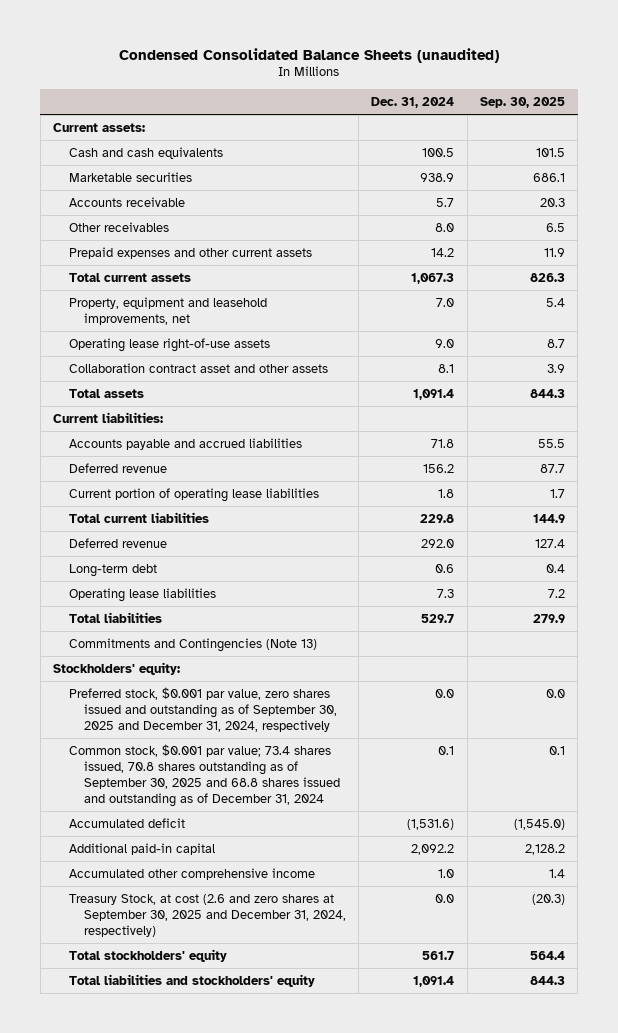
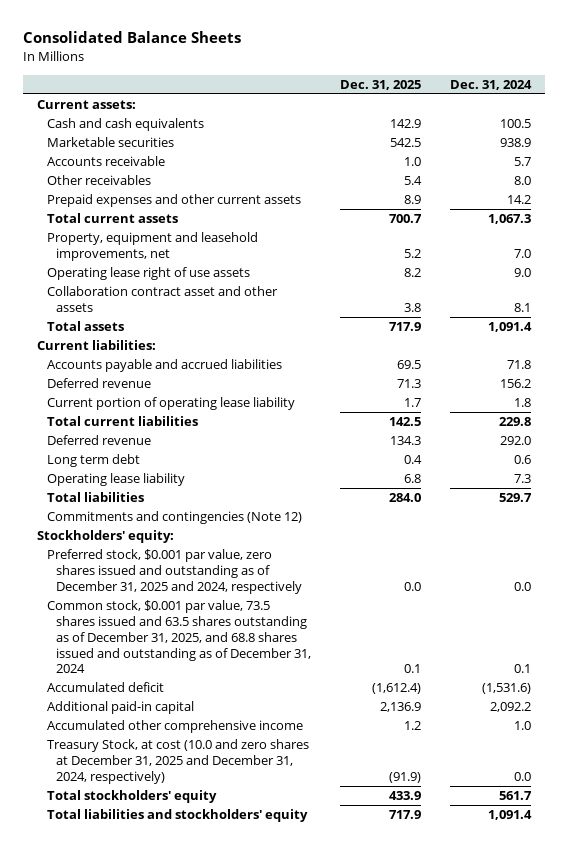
[119,47,500,63] Condensed Consolidated Balance Sheets (unaudited) -> [22,31,241,44] Consolidated Balance Sheets
[480,96,566,108] Sep. 30, 2025 -> none
none -> [339,79,421,90] Dec. 31, 2025
[68,337,270,352] Operating lease right-of-use assets -> [46,267,250,281] Operating lease right of use assets
[68,487,319,502] Current portion of operating lease liabilities -> [46,397,295,411] Current portion of operating lease liability
[68,563,157,577] Long-term debt -> [46,454,140,468] Long term debt
[68,587,216,602] Operating lease liabilities -> [46,473,185,487] Operating lease liability
[68,637,317,652] Commitments and Contingencies (Note 13) -> [46,511,302,525] Commitments and contingencies (Note 12)
[68,686,337,732] Preferred stock, $0.001 par value, zero shares issued and outstanding as of September 30, 2025 and December 31, 2024, respectively -> [46,549,302,594] Preferred stock, $0.001 par value, zero shares issued and outstanding as of December 31, 2025 and 2024, respectively
[68,743,340,807] Common stock, $0.001 par value; 73.4 shares issued, 70.8 shares outstanding as of September 30, 2025 and 68.8 shares issued and outstanding as of December 31, 2024 -> [46,600,311,674] Common stock, $0.001 par value, 73.5 shares issued and 63.5 shares outstanding as of December 31, 2025, and 68.8 shares issued and outstanding as of December 31, 2024
[68,893,346,937] Treasury Stock, at cost (2.6 and zero shares at September 30, 2025 and December 31, 2024, respectively) -> [46,739,309,784] Treasury Stock, at cost (10.0 and zero shares at December 31, 2025 and December 31, 2024, respectively)

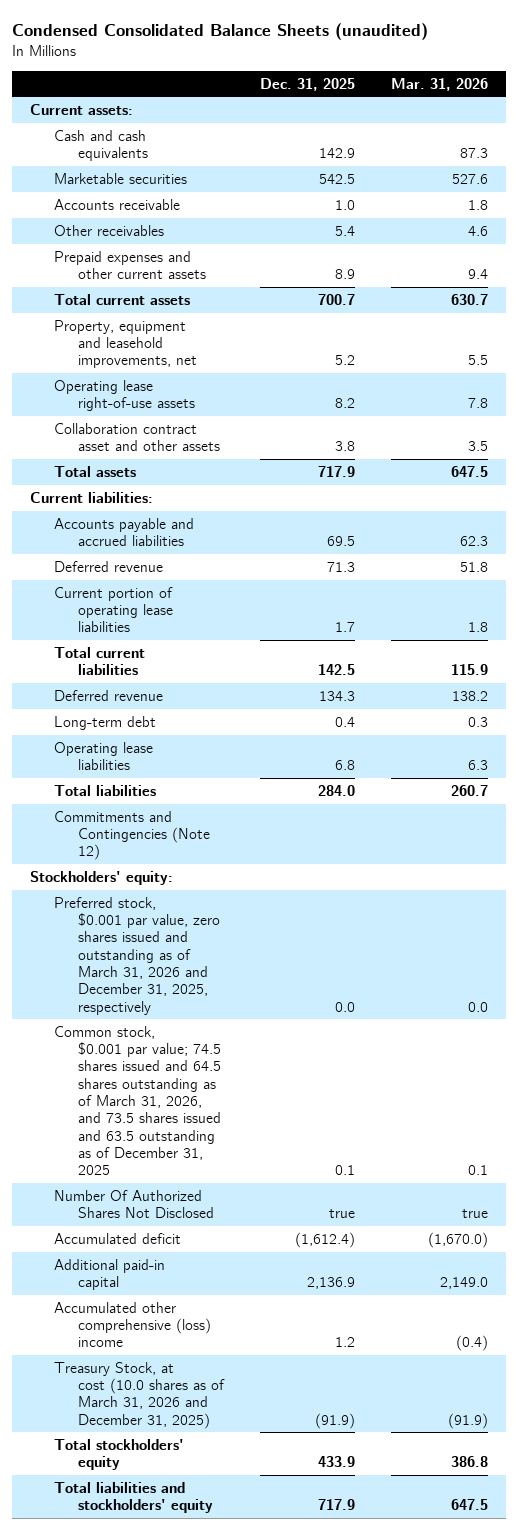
[22,31,241,44] Consolidated Balance Sheets -> [12,22,429,40] Condensed Consolidated Balance Sheets (unaudited)
[449,79,532,90] Dec. 31, 2024 -> none
none -> [390,77,488,91] Mar. 31, 2026
[46,267,250,281] Operating lease right of use assets -> [54,379,196,412] Operating lease right-of-use assets
[46,397,295,411] Current portion of operating lease liability -> [54,586,174,633] Current portion of operating lease liabilities
[46,454,140,468] Long term debt -> [54,715,157,730] Long-term debt
[46,473,185,487] Operating lease liability -> [54,741,154,771] Operating lease liabilities
[46,511,302,525] Commitments and contingencies (Note 12) -> [54,810,211,861] Commitments and Contingencies (Note 12)
[46,549,302,594] Preferred stock, $0.001 par value, zero shares issued and outstanding as of December 31, 2025 and 2024, respectively -> [54,896,221,1015] Preferred stock, $0.001 par value, zero shares issued and outstanding as of March 31, 2026 and December 31, 2025, respectively
[46,600,311,674] Common stock, $0.001 par value, 73.5 shares issued and 63.5 shares outstanding as of December 31, 2025, and 68.8 shares issued and outstanding as of December 31, 2024 -> [54,1025,222,1176] Common stock, $0.001 par value; 74.5 shares issued and 64.5 shares outstanding as of March 31, 2026, and 73.5 shares issued and 63.5 outstanding as of December 31, 2025
none -> [54,1189,215,1219] Number Of Authorized Shares Not Disclosed
[46,720,303,734] Accumulated other comprehensive income -> [54,1301,212,1348] Accumulated other comprehensive (loss) income
[46,739,309,784] Treasury Stock, at cost (10.0 and zero shares at December 31, 2025 and December 31, 2024, respectively) -> [54,1361,226,1429] Treasury Stock, at cost (10.0 shares as of March 31, 2026 and December 31, 2025)

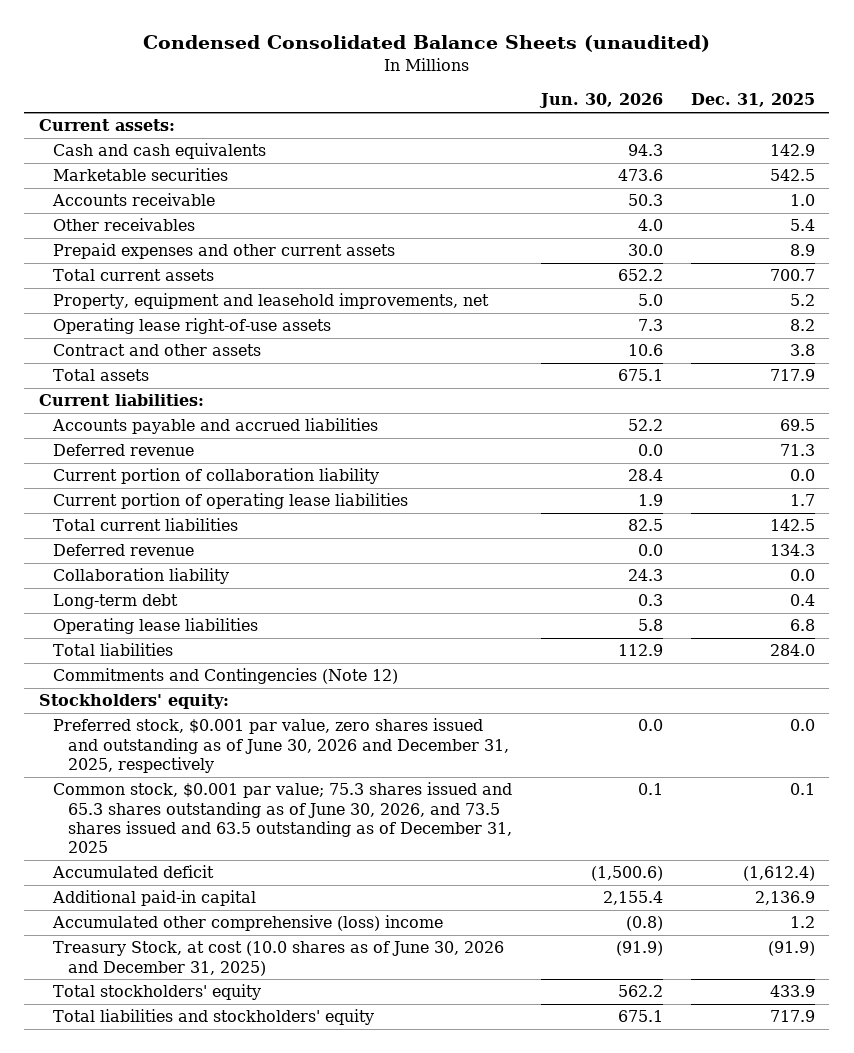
[390,77,488,91] Mar. 31, 2026 -> none
none -> [538,93,663,109] Jun. 30, 2026
[54,422,221,452] Collaboration contract asset and other assets -> [53,344,262,357] Contract and other assets
none -> [53,468,380,485] Current portion of collaboration liability
none -> [53,568,230,585] Collaboration liability
[54,1189,215,1219] Number Of Authorized Shares Not Disclosed -> none
[54,896,221,1015] Preferred stock, $0.001 par value, zero shares issued and outstanding as of March 31, 2026 and December 31, 2025, respectively -> [53,718,510,774] Preferred stock, $0.001 par value, zero shares issued and outstanding as of June 30, 2026 and December 31, 2025, respectively
[54,1025,222,1176] Common stock, $0.001 par value; 74.5 shares issued and 64.5 shares outstanding as of March 31, 2026, and 73.5 shares issued and 63.5 outstanding as of December 31, 2025 -> [53,782,513,854] Common stock, $0.001 par value; 75.3 shares issued and 65.3 shares outstanding as of June 30, 2026, and 73.5 shares issued and 63.5 outstanding as of December 31, 2025
[54,1361,226,1429] Treasury Stock, at cost (10.0 shares as of March 31, 2026 and December 31, 2025) -> [53,941,505,976] Treasury Stock, at cost (10.0 shares as of June 30, 2026 and December 31, 2025)

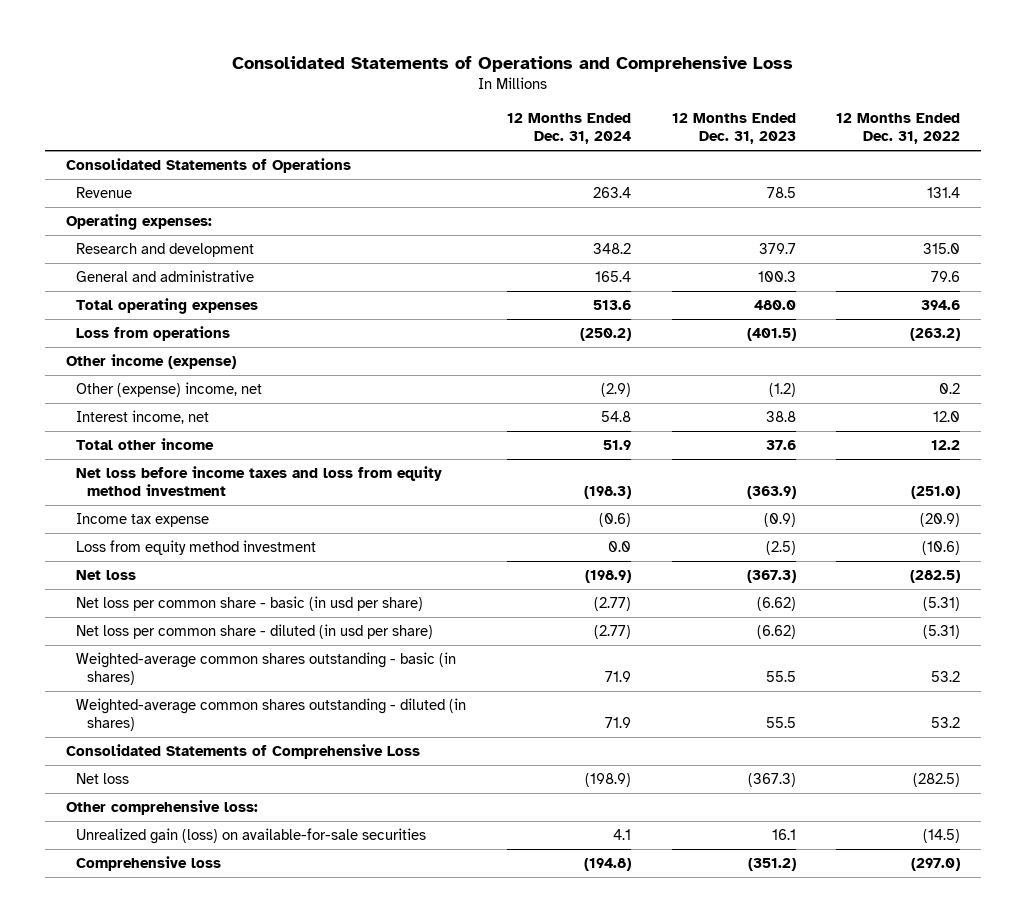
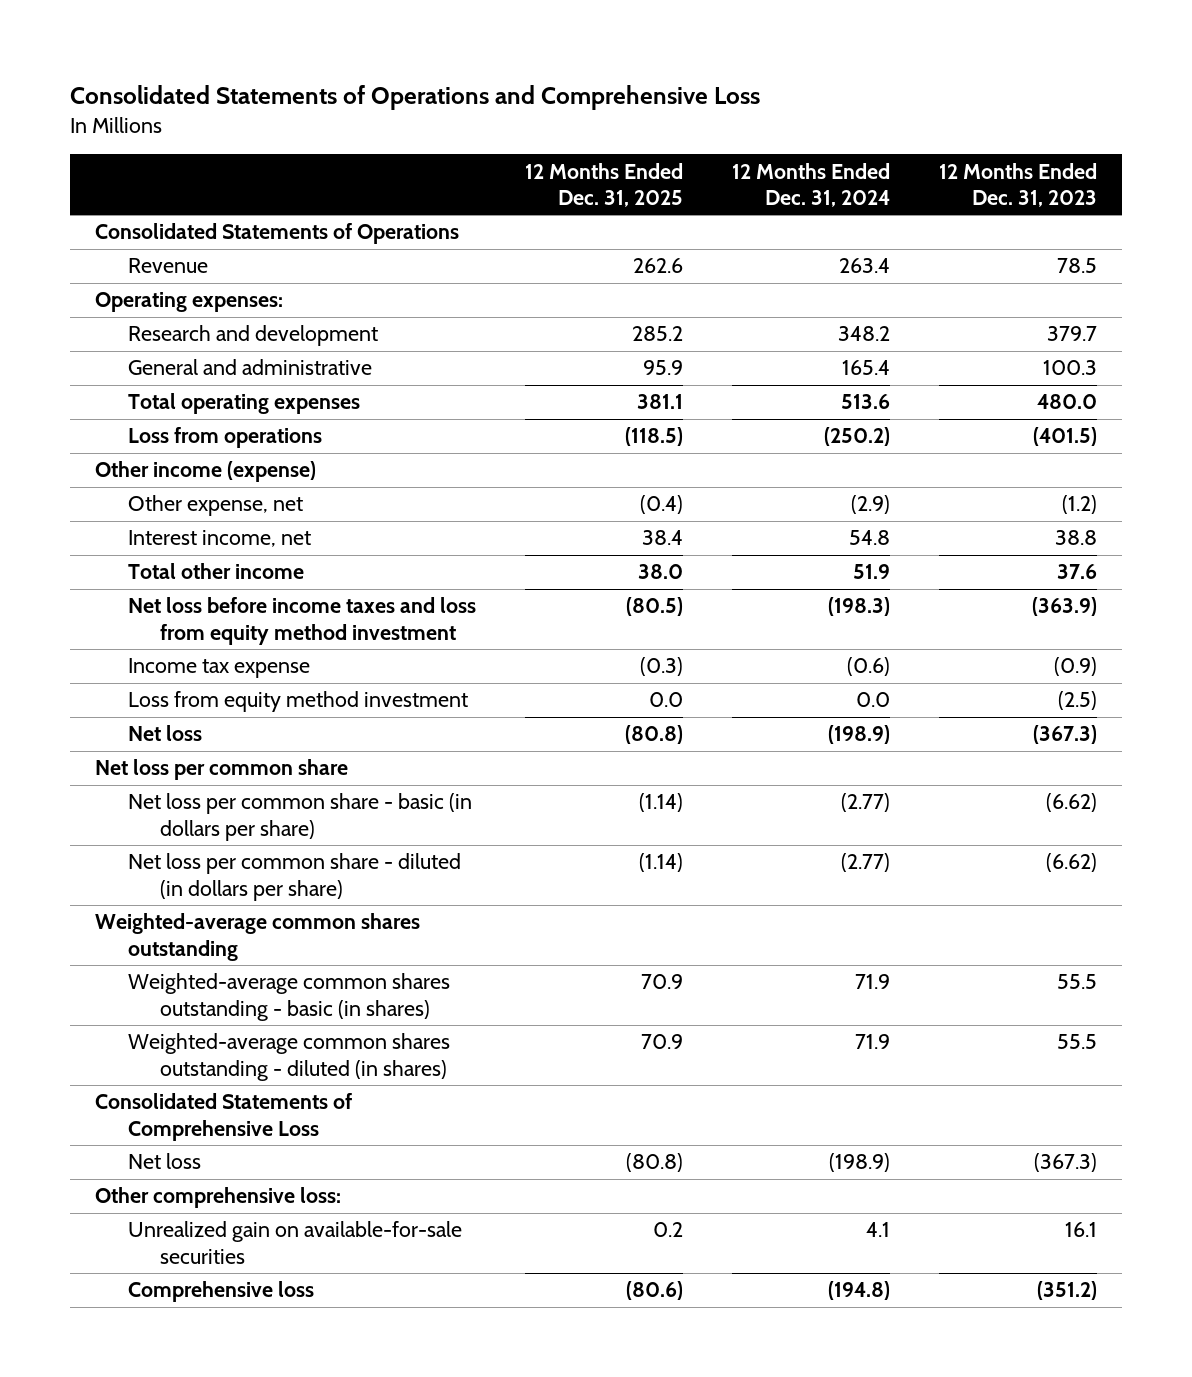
[836,113,961,145] 12 Months Ended Dec. 31, 2022 -> none
none -> [524,162,683,207] 12 Months Ended Dec. 31, 2025
[76,382,263,398] Other (expense) income, net -> [127,495,303,517] Other expense, net
none -> [95,759,349,781] Net loss per common share
[76,596,424,612] Net loss per common share - basic (in usd per share) -> [127,793,472,841] Net loss per common share - basic (in dollars per share)
[76,624,434,640] Net loss per common share - diluted (in usd per share) -> [127,853,461,901] Net loss per common share - diluted (in dollars per share)
none -> [95,913,421,961] Weighted-average common shares outstanding
[76,828,427,845] Unrealized gain (loss) on available-for-sale securities -> [127,1221,462,1264] Unrealized gain on available-for-sale securities

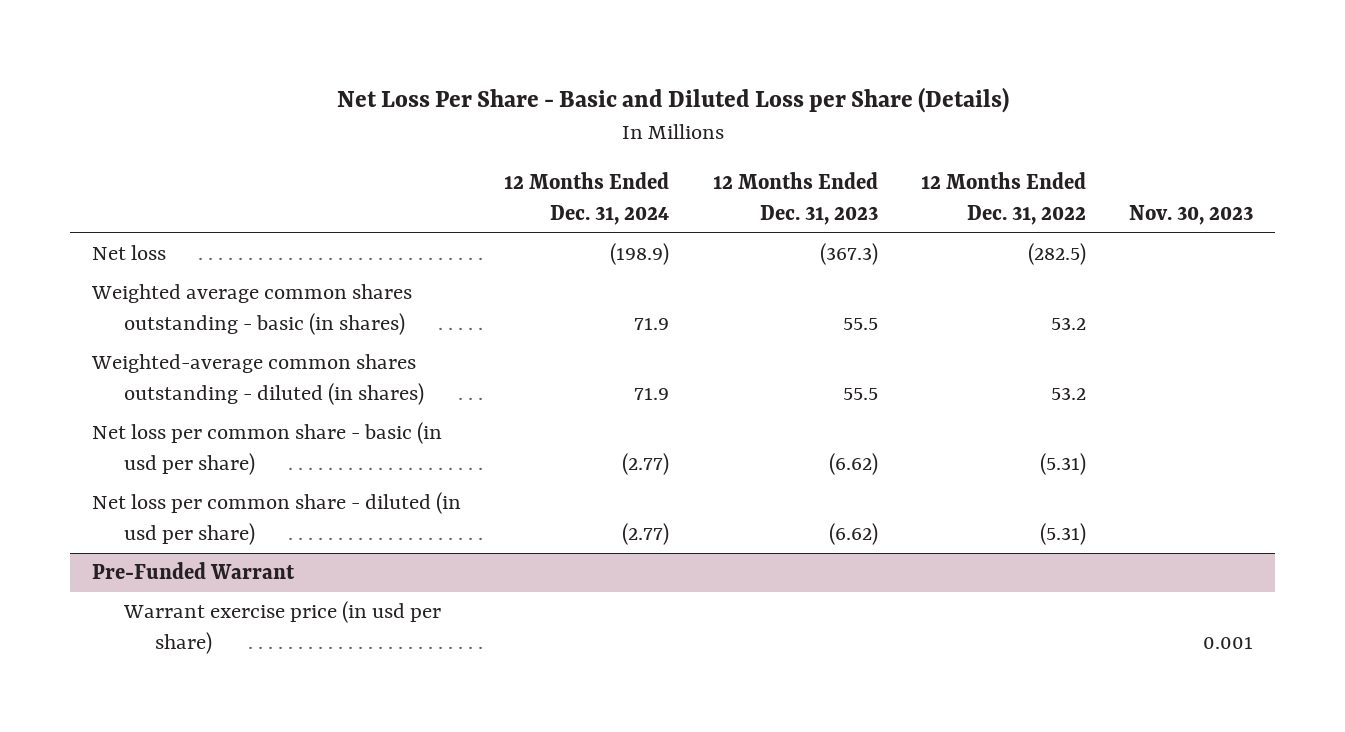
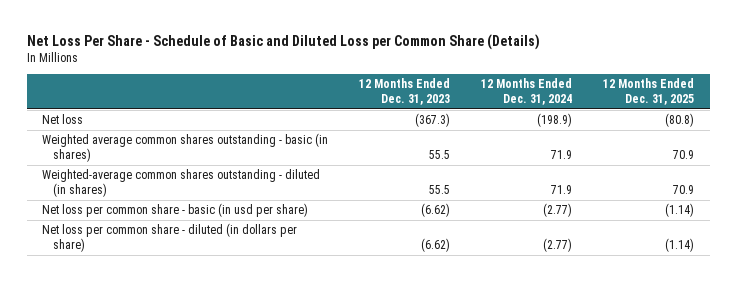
[336,87,1009,114] Net Loss Per Share - Basic and Diluted Loss per Share (Details) -> [26,33,540,50] Net Loss Per Share - Schedule of Basic and Diluted Loss per Common Share (Details)
[920,172,1086,225] 12 Months Ended Dec. 31, 2022 -> none
[1129,204,1254,225] Nov. 30, 2023 -> none
none -> [603,77,695,105] 12 Months Ended Dec. 31, 2025
[92,562,296,580] Pre-Funded Warrant -> none
[122,601,441,654] Warrant exercise price (in usd per share) -> none
[92,492,462,545] Net loss per common share - diluted (in usd per share) -> [42,223,298,253] Net loss per common share - diluted (in dollars per share)

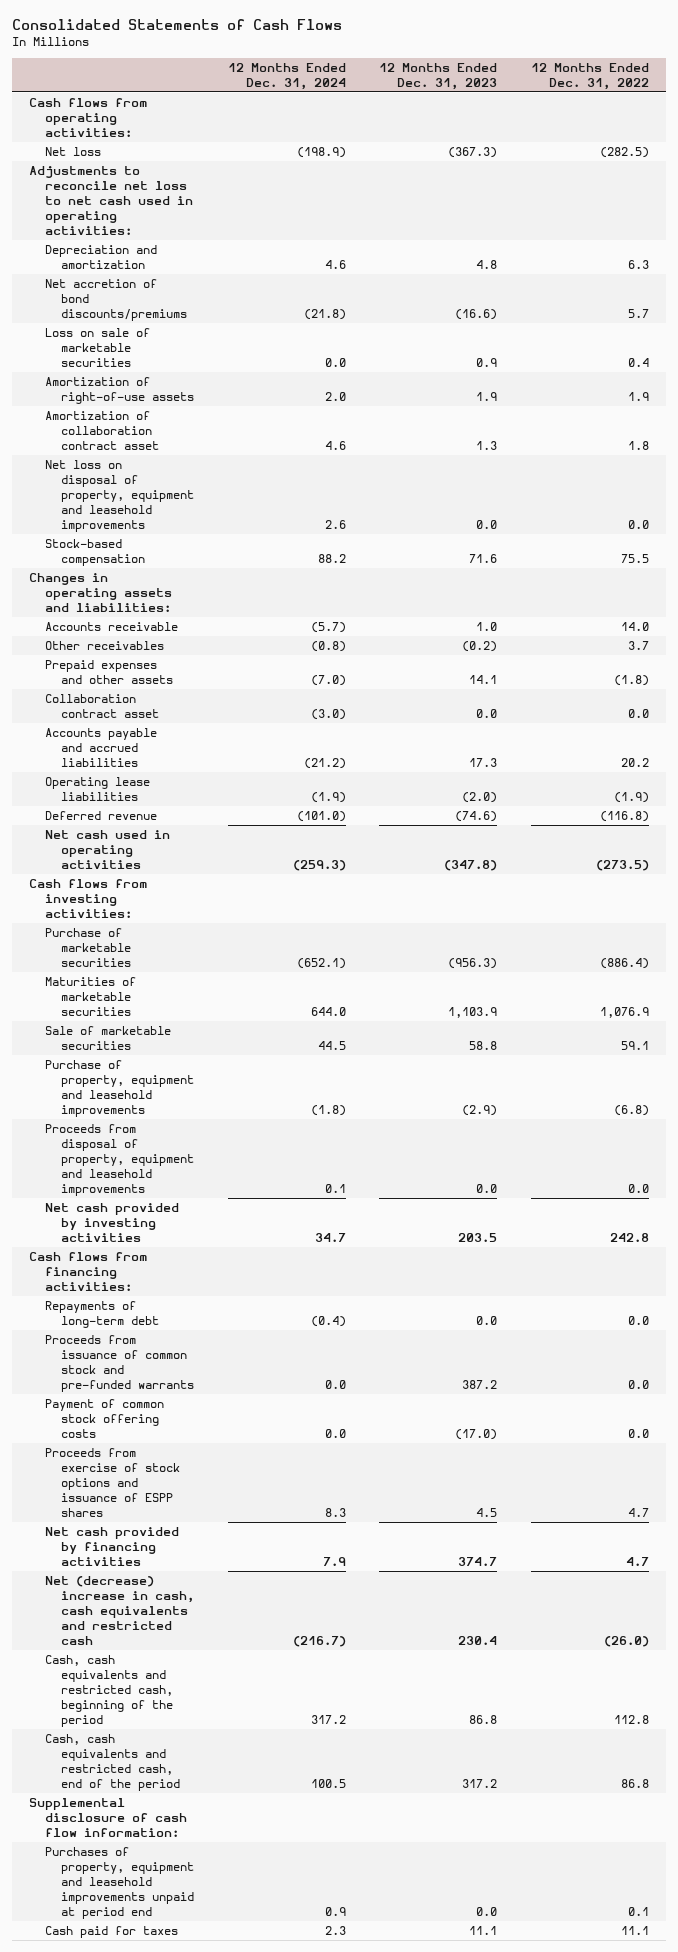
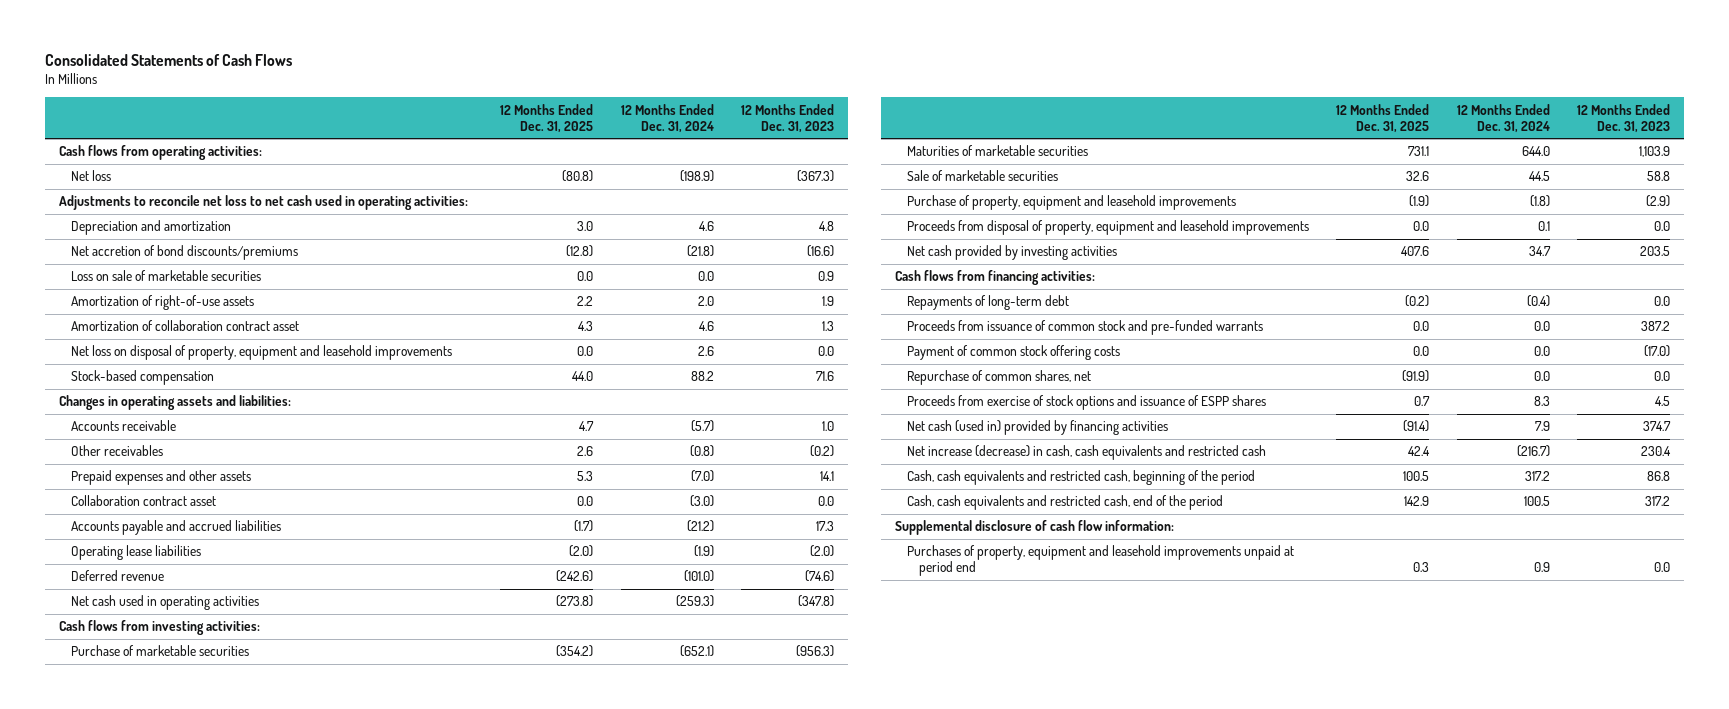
[530,62,649,90] 12 Months Ended Dec. 31, 2022 -> none
none -> [500,103,594,133] 12 Months Ended Dec. 31, 2025
none -> [906,370,1091,386] Repurchase of common shares, net
[44,1527,179,1567] Net cash provided by financing activities -> [906,420,1168,436] Net cash (used in) provided by financing activities
[44,1576,195,1646] Net (decrease) increase in cash, cash equivalents and restricted cash -> [906,445,1266,461] Net increase (decrease) in cash, cash equivalents and restricted cash
[44,1926,178,1939] Cash paid for taxes -> none

